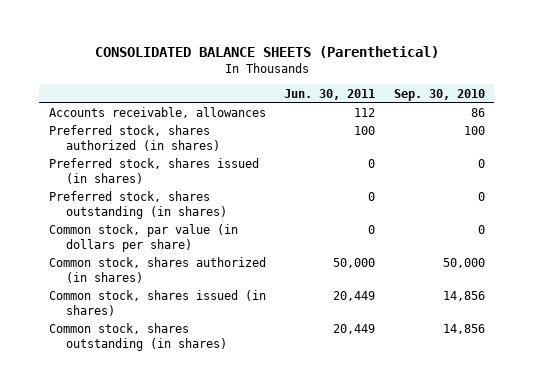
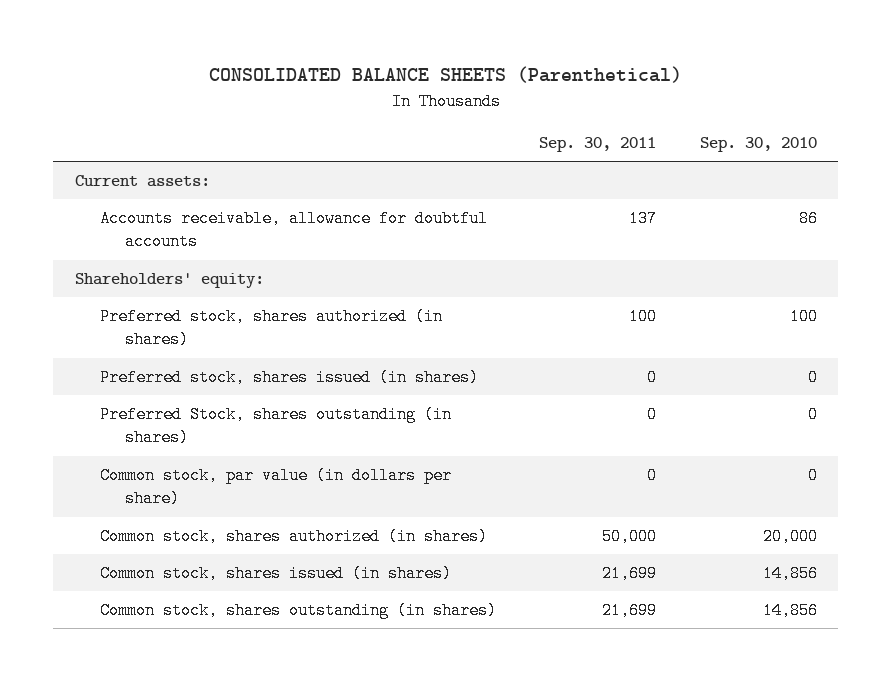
[284,88,376,100] Jun. 30, 2011 -> none
none -> [539,137,657,153] Sep. 30, 2011
none -> [74,175,210,188] Current assets:
[48,107,266,119] Accounts receivable, allowances -> [99,210,488,251] Accounts receivable, allowance for doubtful accounts
none -> [74,273,264,289] Shareholders' equity:
[48,191,227,219] Preferred stock, shares outstanding (in shares) -> [99,406,452,447] Preferred Stock, shares outstanding (in shares)
[442,258,485,269] 50,000 -> [762,528,818,546] 20,000

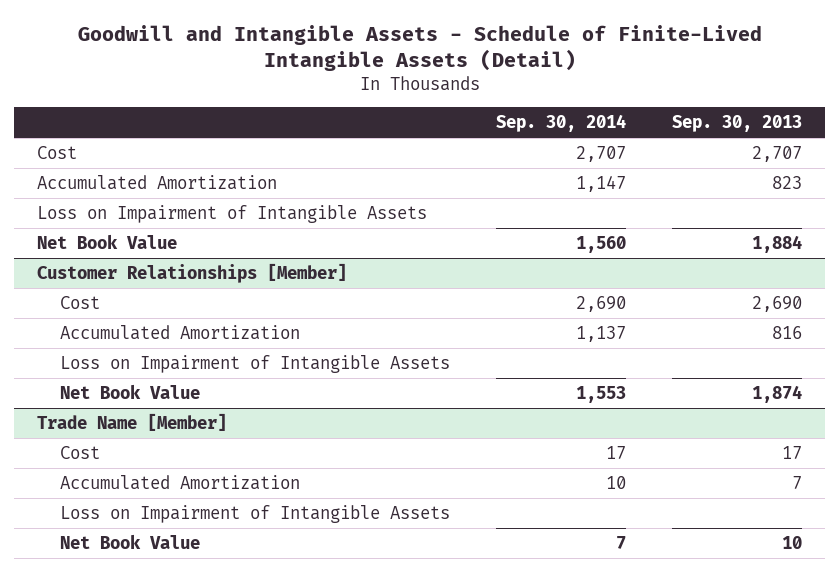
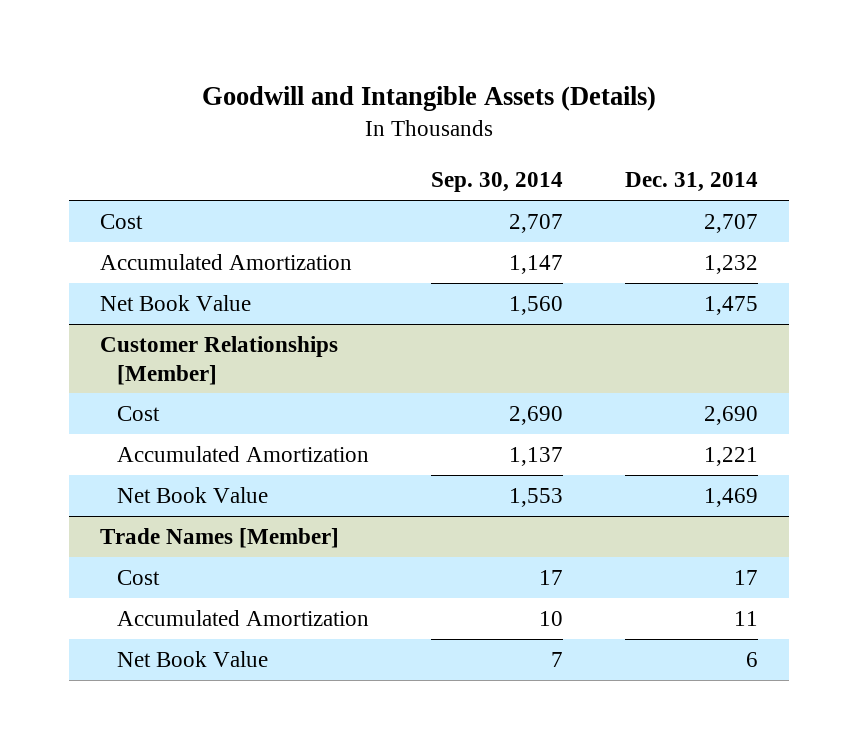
[77,24,762,72] Goodwill and Intangible Assets - Schedule of Finite-Lived Intangible Assets (Detail) -> [202,86,657,112] Goodwill and Intangible Assets (Details)
[672,115,803,133] Sep. 30, 2013 -> none
none -> [624,172,758,193] Dec. 31, 2014
[37,205,428,224] Loss on Impairment of Intangible Assets -> none
[59,355,450,374] Loss on Impairment of Intangible Assets -> none
[37,413,228,432] Trade Name [Member] -> [100,527,340,548] Trade Names [Member]
[59,505,450,524] Loss on Impairment of Intangible Assets -> none

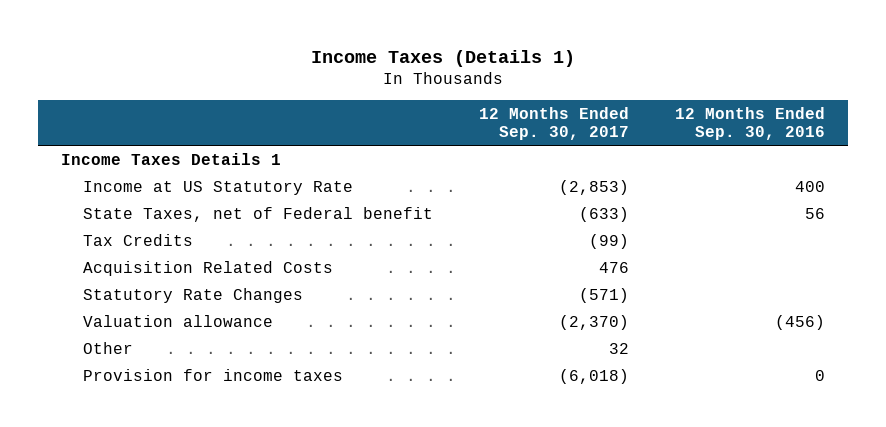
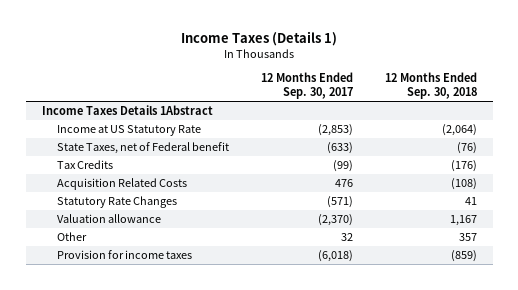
[674,106,825,141] 12 Months Ended Sep. 30, 2016 -> none
none -> [384,72,477,100] 12 Months Ended Sep. 30, 2018
[61,152,282,165] Income Taxes Details 1 -> [41,105,213,116] Income Taxes Details 1Abstract

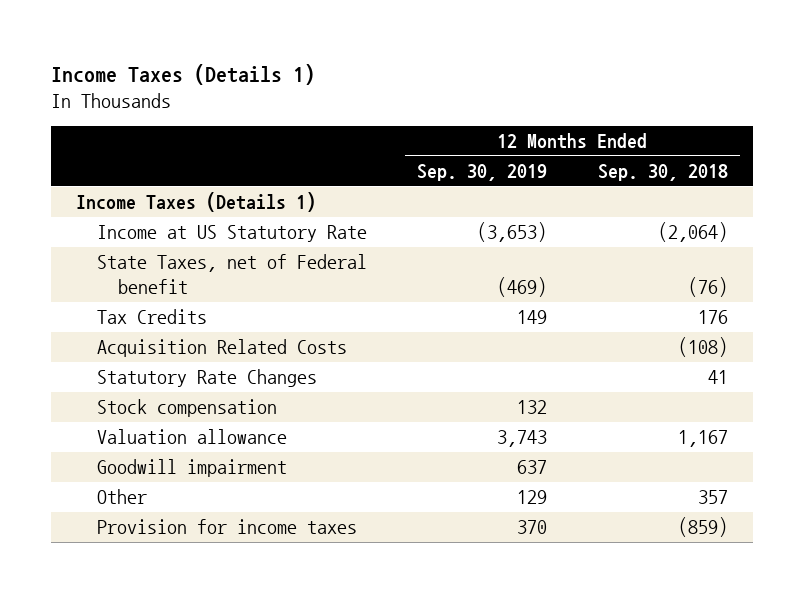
[260,72,353,100] 12 Months Ended Sep. 30, 2017 -> none
none -> [417,163,548,181] Sep. 30, 2019
[41,105,213,116] Income Taxes Details 1Abstract -> [75,192,316,213] Income Taxes (Details 1)
[450,160,477,173] (176) -> [697,310,728,325] 176
none -> [96,399,277,418] Stock compensation
none -> [96,459,287,478] Goodwill impairment

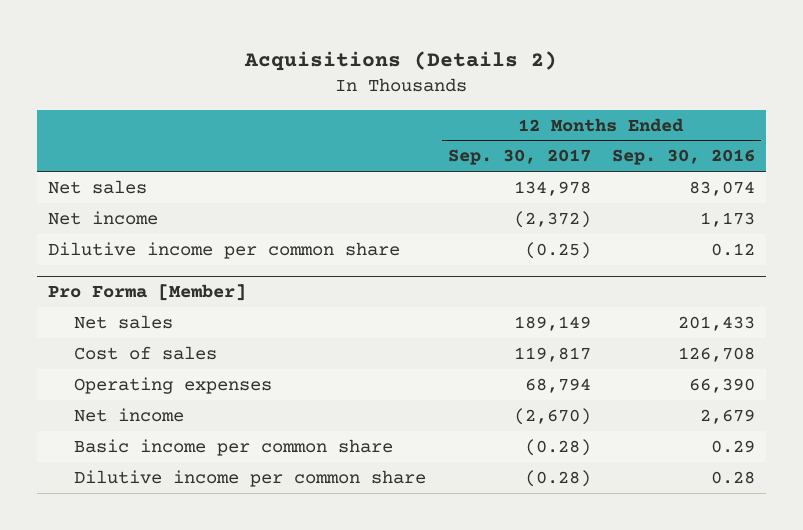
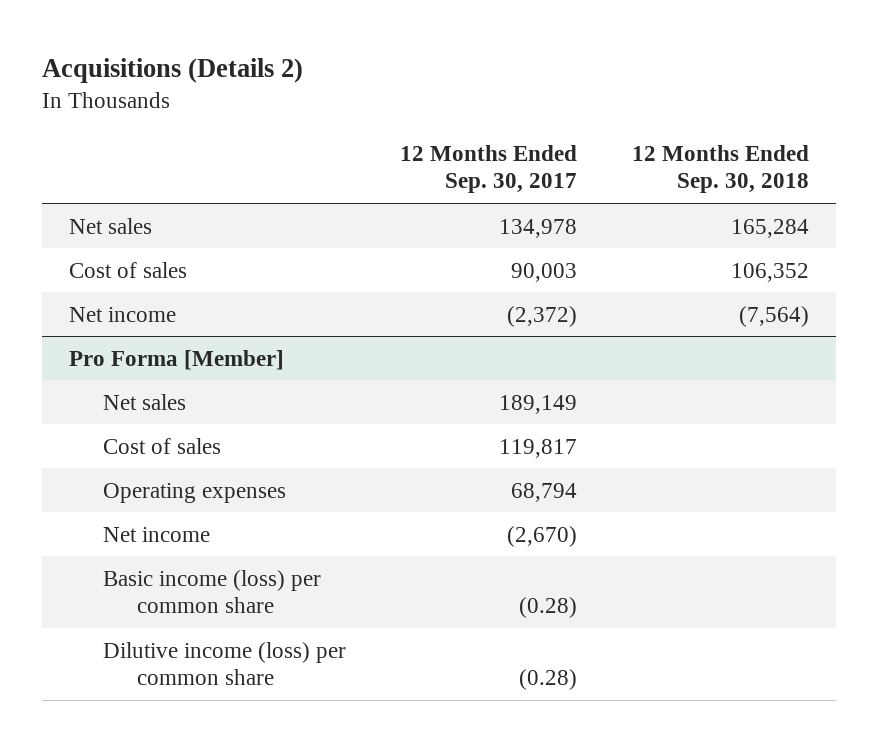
[612,149,756,166] Sep. 30, 2016 -> none
none -> [631,144,809,194] 12 Months Ended Sep. 30, 2018
none -> [68,261,187,278] Cost of sales
[47,241,400,259] Dilutive income per common share -> none
[74,438,394,456] Basic income per common share -> [102,569,321,614] Basic income (loss) per common share
[74,469,427,487] Dilutive income per common share -> [102,641,346,686] Dilutive income (loss) per common share

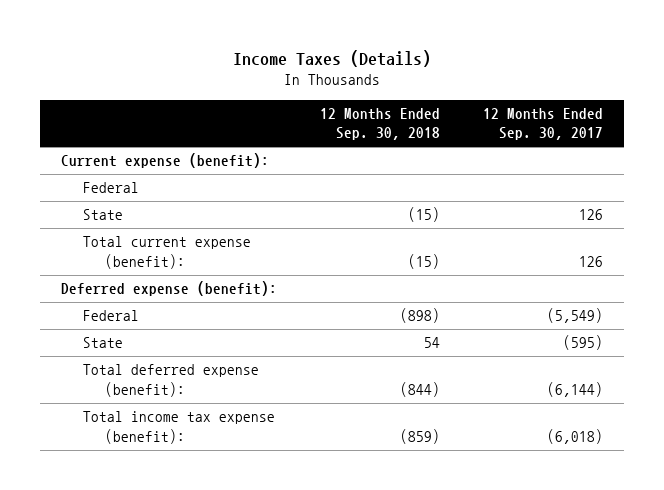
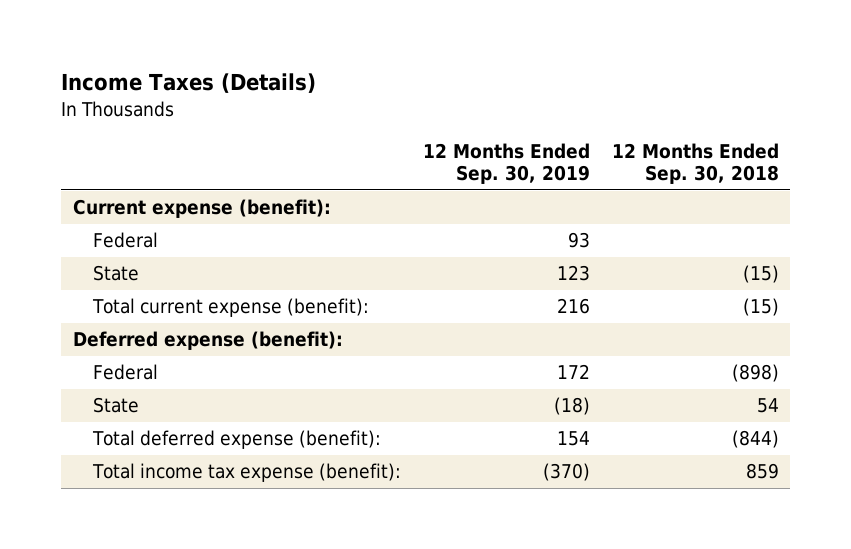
[482,107,603,141] 12 Months Ended Sep. 30, 2017 -> none
none -> [422,142,590,184] 12 Months Ended Sep. 30, 2019
[399,428,440,444] (859) -> [745,463,779,480] 859

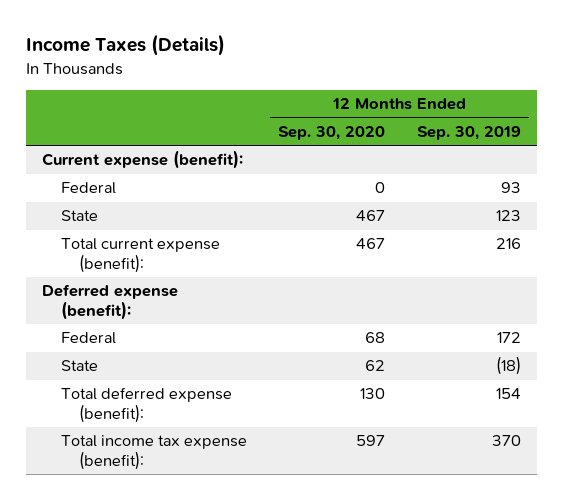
[611,142,779,184] 12 Months Ended Sep. 30, 2018 -> none
none -> [278,125,386,140] Sep. 30, 2020
[542,463,590,482] (370) -> [492,435,522,447] 370

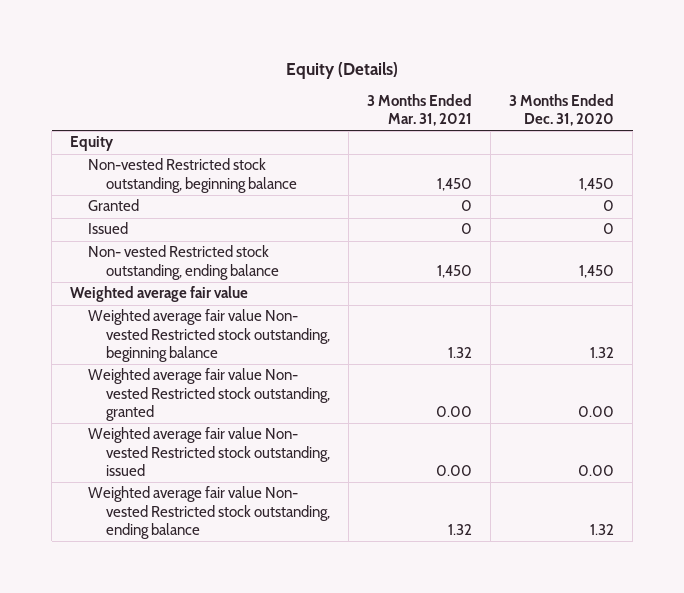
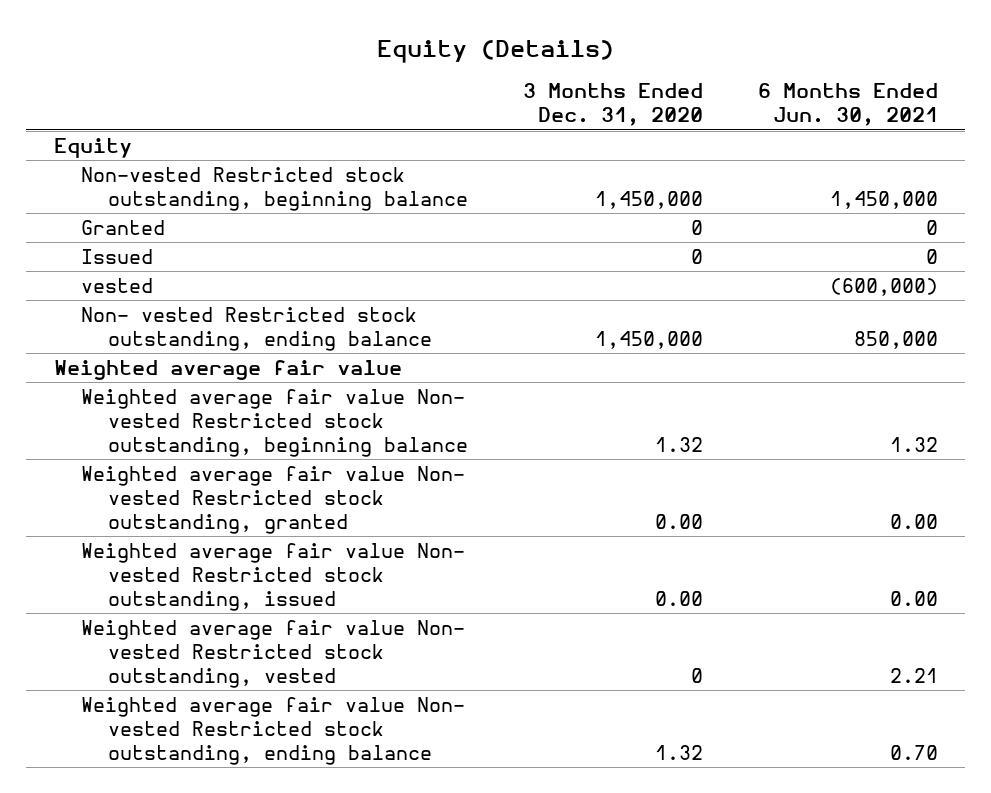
[366,94,472,127] 3 Months Ended Mar. 31, 2021 -> none
none -> [757,83,938,127] 6 Months Ended Jun. 30, 2021
[579,177,615,191] 1,450 -> [594,191,703,210] 1,450,000
none -> [80,278,153,294] vested
[579,264,615,278] 1,450 -> [594,331,703,350] 1,450,000
none -> [80,620,465,689] Weighted average fair value Non- vested Restricted stock outstanding, vested

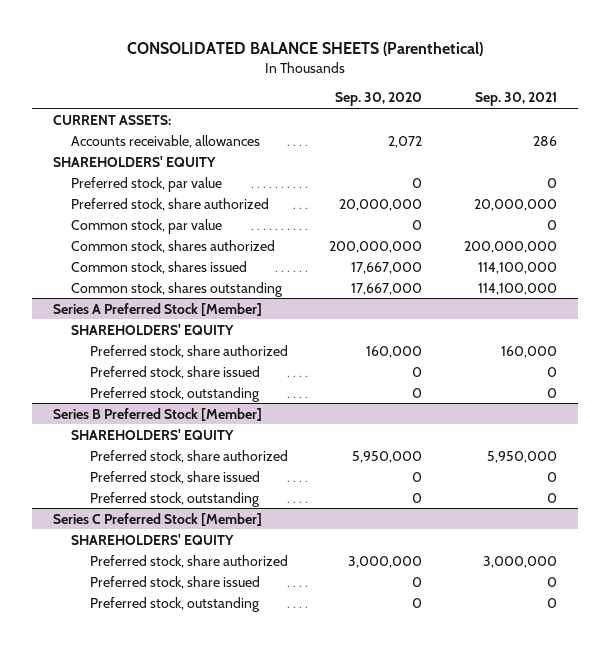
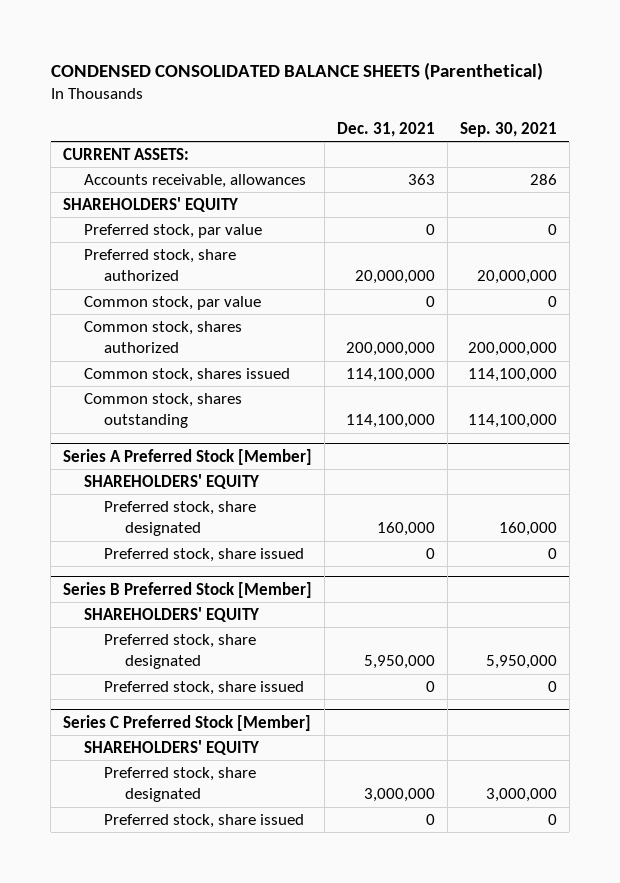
[127,41,484,56] CONSOLIDATED BALANCE SHEETS (Parenthetical) -> [50,61,543,80] CONDENSED CONSOLIDATED BALANCE SHEETS (Parenthetical)
[335,92,423,107] Sep. 30, 2020 -> none
none -> [337,121,436,137] Dec. 31, 2021
[89,344,288,358] Preferred stock, share authorized -> [104,501,257,537] Preferred stock, share designated
[89,386,260,402] Preferred stock, outstanding -> none
[89,449,288,463] Preferred stock, share authorized -> [104,634,257,670] Preferred stock, share designated
[89,491,260,507] Preferred stock, outstanding -> none
[89,554,288,568] Preferred stock, share authorized -> [104,767,257,803] Preferred stock, share designated
[89,596,260,612] Preferred stock, outstanding -> none

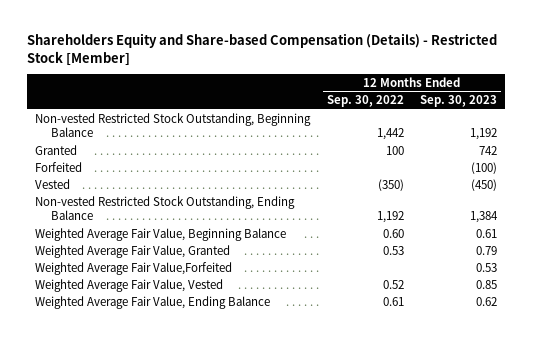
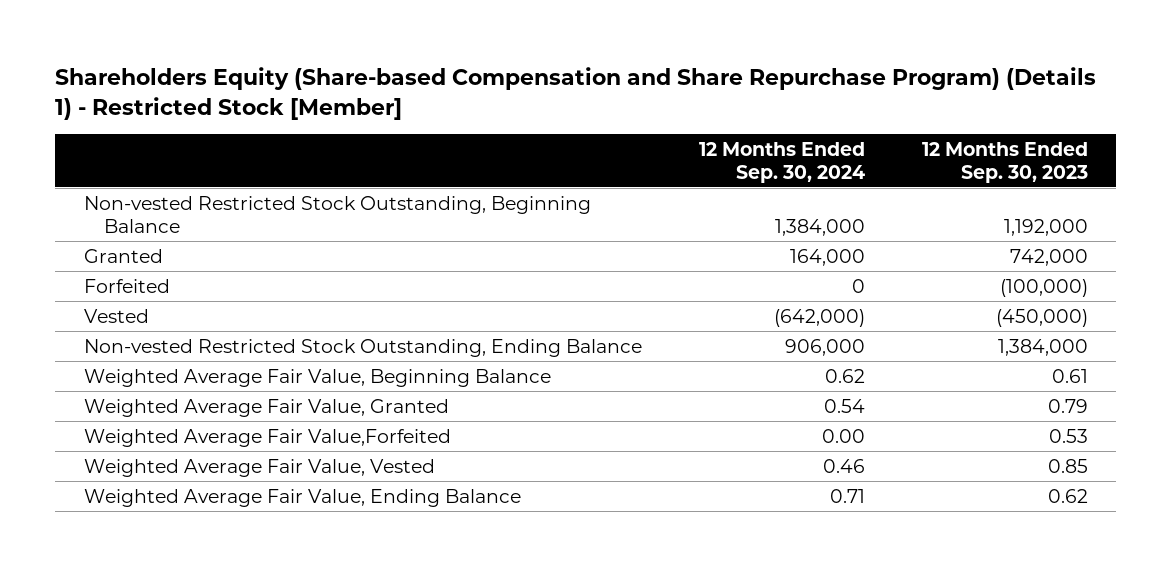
[27,32,498,66] Shareholders Equity and Share-based Compensation (Details) - Restricted Stock [Member] -> [55,67,1097,120] Shareholders Equity (Share-based Compensation and Share Repurchase Program) (Details 1) - Restricted Stock [Member]
[326,95,404,108] Sep. 30, 2022 -> none
none -> [698,141,865,183] 12 Months Ended Sep. 30, 2024
[470,128,498,141] 1,192 -> [1003,218,1088,236] 1,192,000
[479,145,498,155] 742 -> [1009,248,1088,266] 742,000
[471,161,498,174] (100) -> [999,278,1088,297] (100,000)
[471,178,498,191] (450) -> [995,308,1088,327] (450,000)
[470,211,499,224] 1,384 -> [997,338,1088,356] 1,384,000

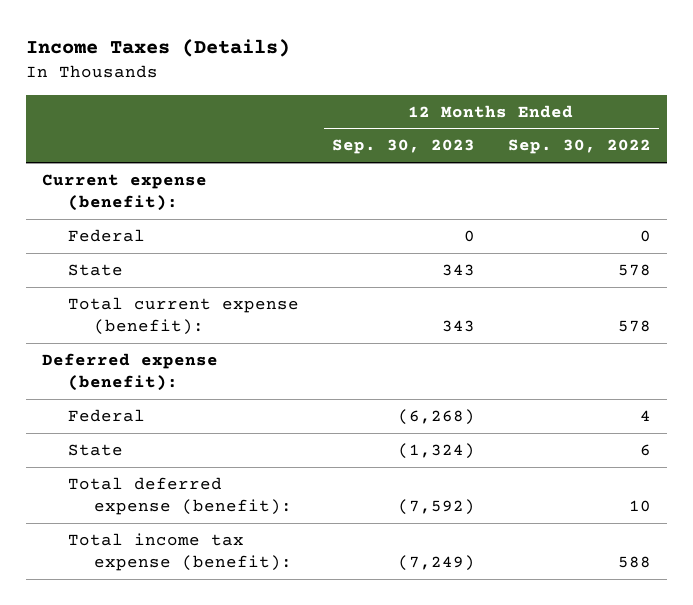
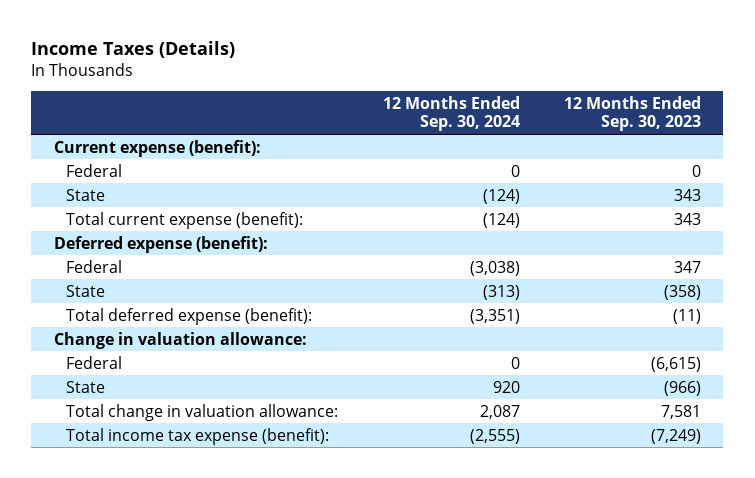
[507,139,651,155] Sep. 30, 2022 -> none
none -> [382,95,520,132] 12 Months Ended Sep. 30, 2024
[397,408,475,425] (6,268) -> [674,260,702,273] 347
[397,442,475,459] (1,324) -> [664,284,702,300] (358)
[397,499,475,516] (7,592) -> [673,308,702,324] (11)
none -> [53,331,307,349] Change in valuation allowance:
none -> [66,355,123,369] Federal
none -> [66,380,106,393] State
none -> [66,403,339,421] Total change in valuation allowance:

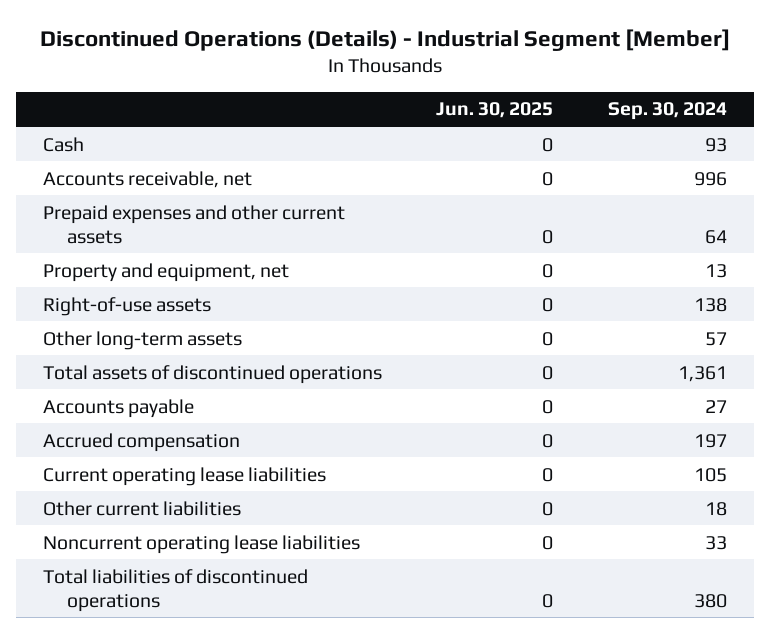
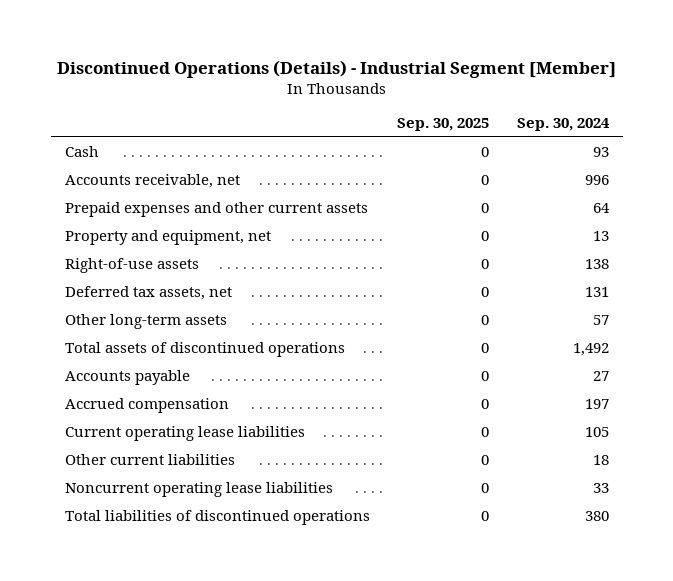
[436,102,554,119] Jun. 30, 2025 -> none
none -> [397,118,490,132] Sep. 30, 2025
none -> [64,286,232,301] Deferred tax assets, net
[677,365,727,382] 1,361 -> [572,343,609,357] 1,492

